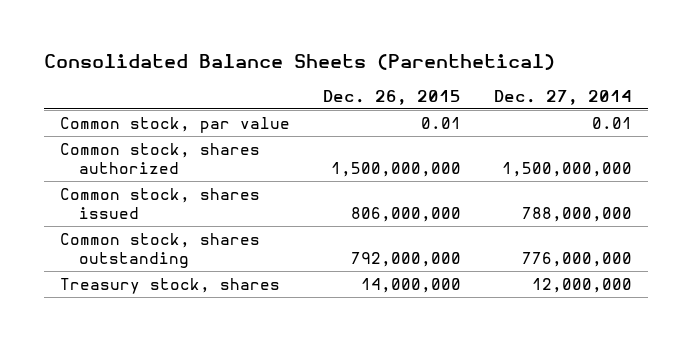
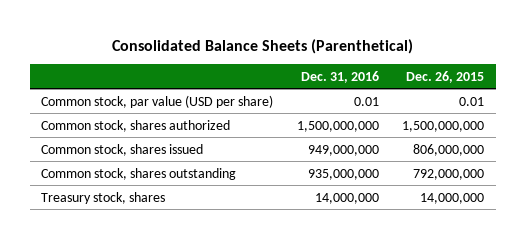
[493,89,632,105] Dec. 27, 2014 -> none
none -> [300,70,379,83] Dec. 31, 2016
[60,116,291,133] Common stock, par value -> [41,94,274,108] Common stock, par value (USD per share)

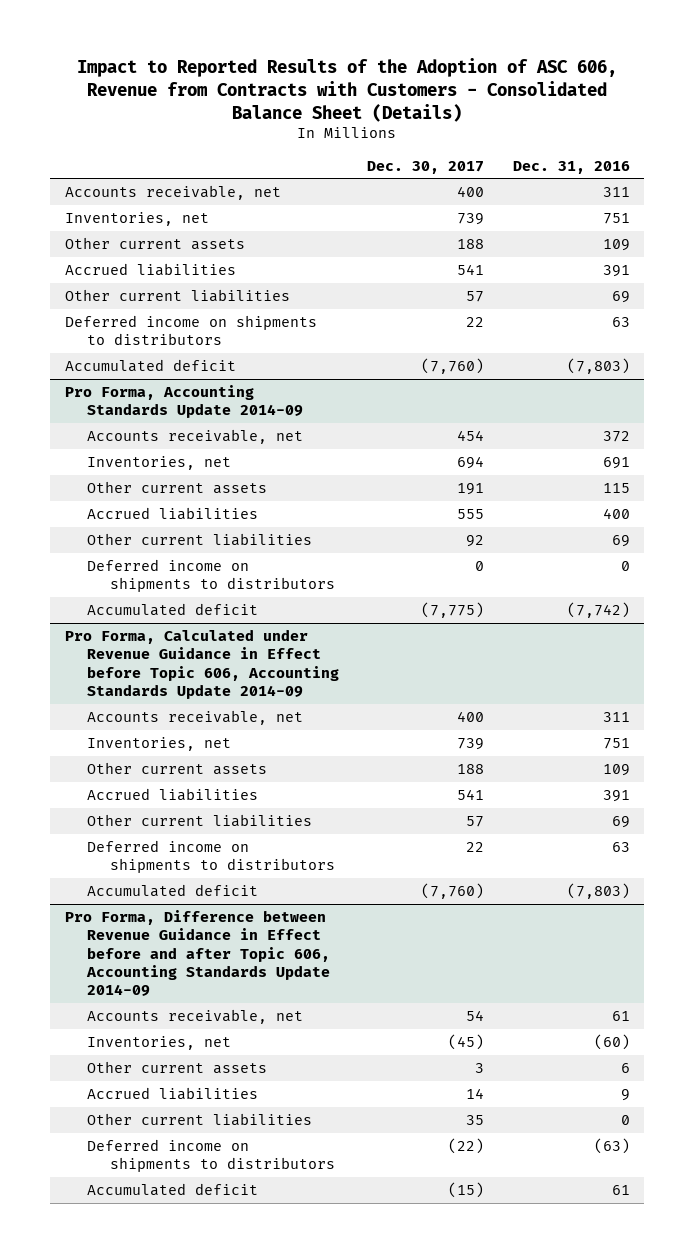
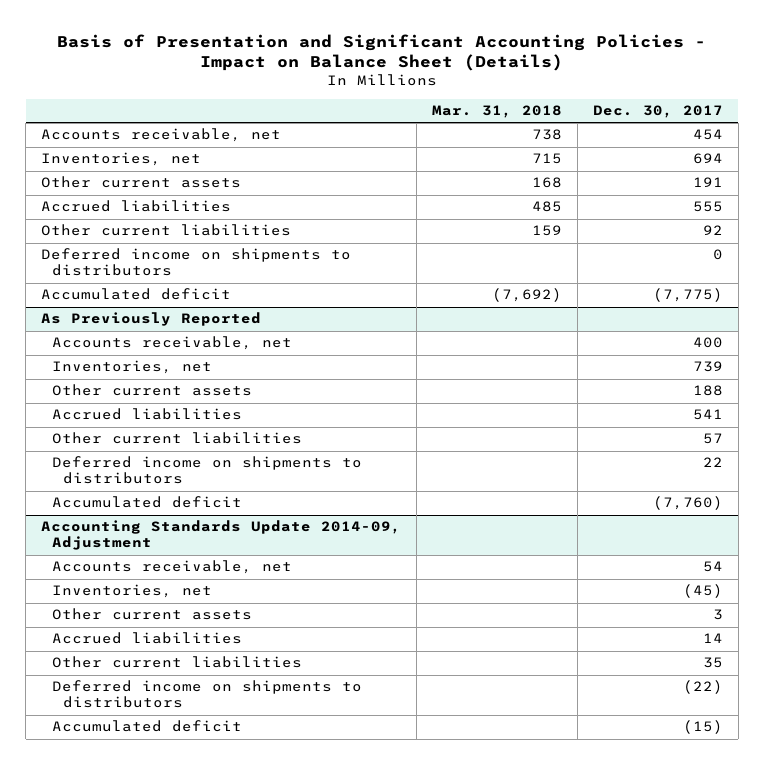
[77,58,618,122] Impact to Reported Results of the Adoption of ASC 606, Revenue from Contracts with Customers - Consolidated Balance Sheet (Details) -> [57,33,707,72] Basis of Presentation and Significant Accounting Policies - Impact on Balance Sheet (Details)
[512,160,630,174] Dec. 31, 2016 -> none
none -> [432,104,563,118] Mar. 31, 2018
[64,184,281,200] Accounts receivable, net -> none
[64,211,209,226] Inventories, net -> none
[64,236,245,250] Other current assets -> none
[64,262,236,276] Accrued liabilities -> none
[64,288,290,302] Other current liabilities -> none
[64,314,317,346] Deferred income on shipments to distributors -> none
[64,358,236,372] Accumulated deficit -> none
[64,384,304,419] Pro Forma, Accounting Standards Update 2014-09 -> none
[64,628,340,700] Pro Forma, Calculated under Revenue Guidance in Effect before Topic 606, Accounting Standards Update 2014-09 -> none
none -> [41,312,262,327] As Previously Reported
[64,909,331,997] Pro Forma, Difference between Revenue Guidance in Effect before and after Topic 606, Accounting Standards Update 2014-09 -> none
none -> [41,520,402,551] Accounting Standards Update 2014-09, Adjustment

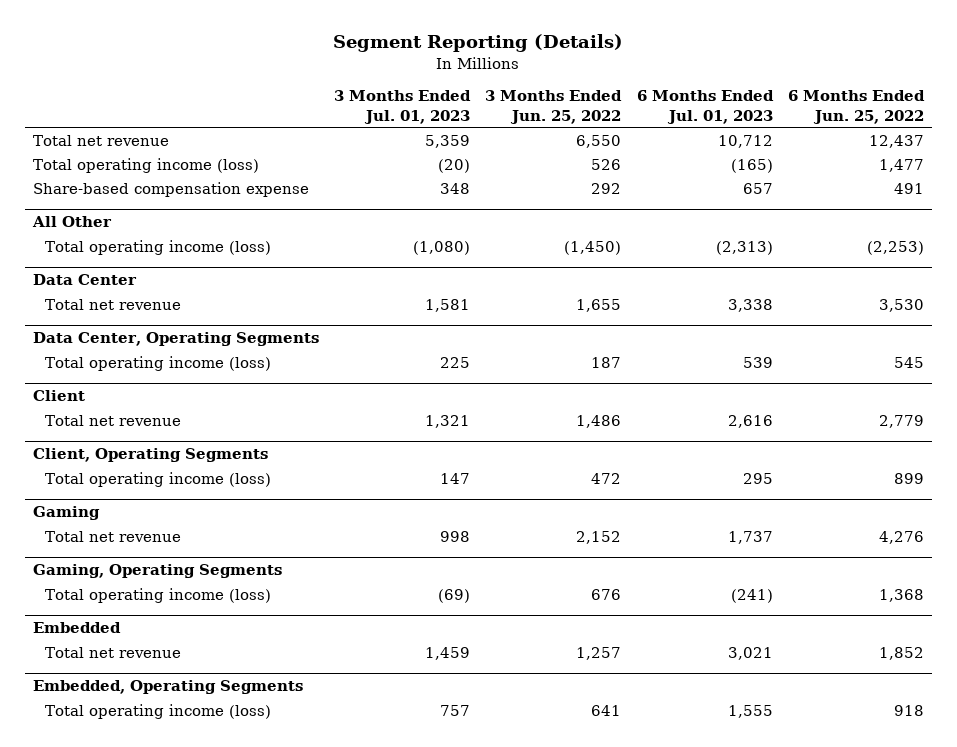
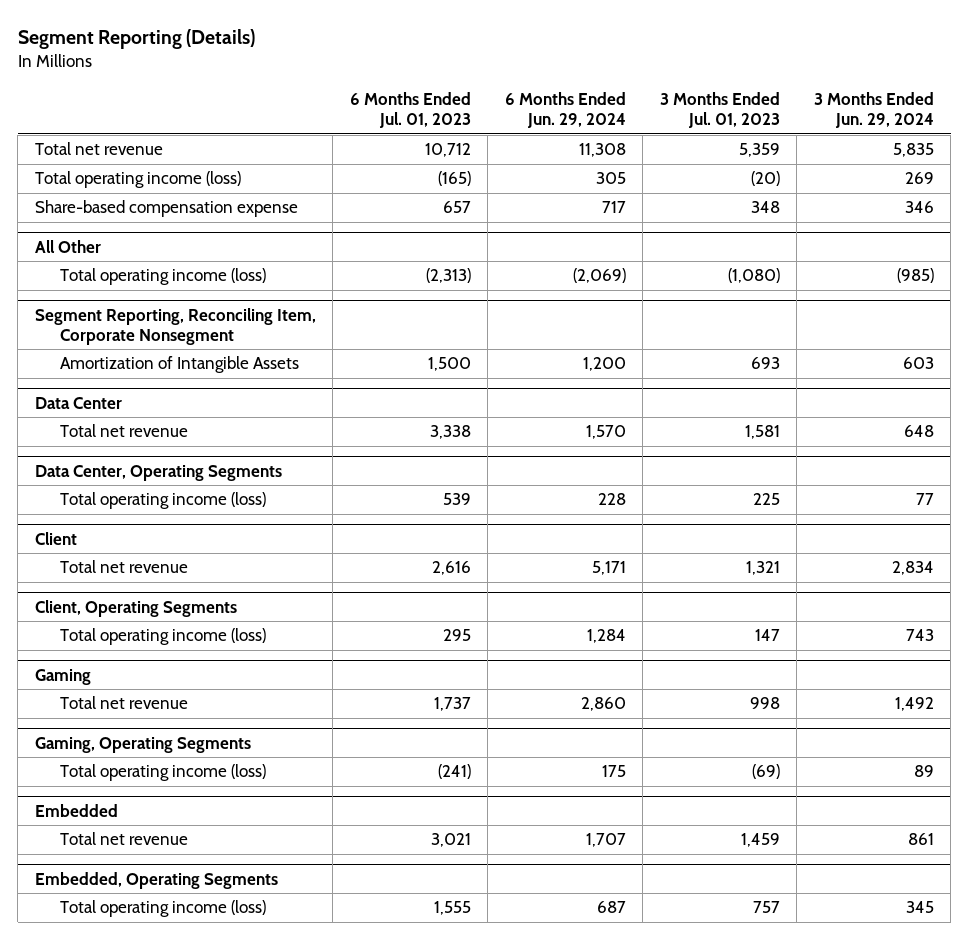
[485,90,623,124] 3 Months Ended Jun. 25, 2022 -> none
[788,90,926,124] 6 Months Ended Jun. 25, 2022 -> none
none -> [504,91,626,128] 6 Months Ended Jun. 29, 2024
none -> [813,91,934,128] 3 Months Ended Jun. 29, 2024
none -> [34,307,316,345] Segment Reporting, Reconciling Item, Corporate Nonsegment
none -> [59,356,299,374] Amortization of Intangible Assets

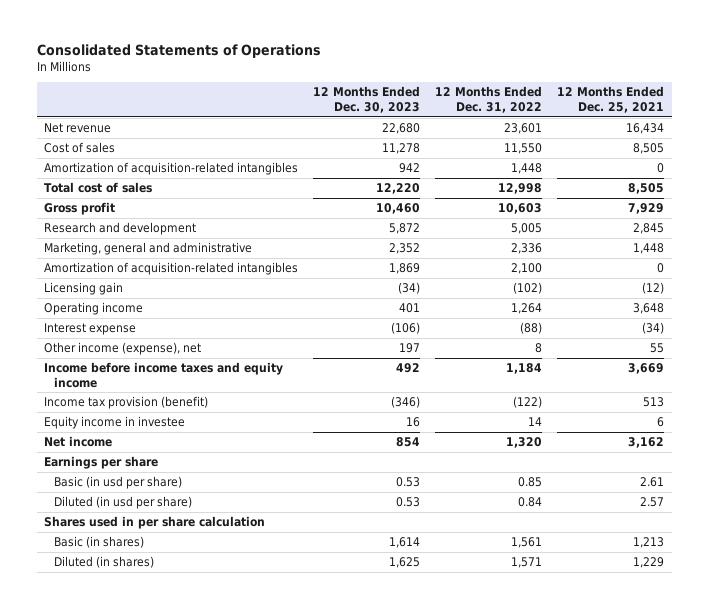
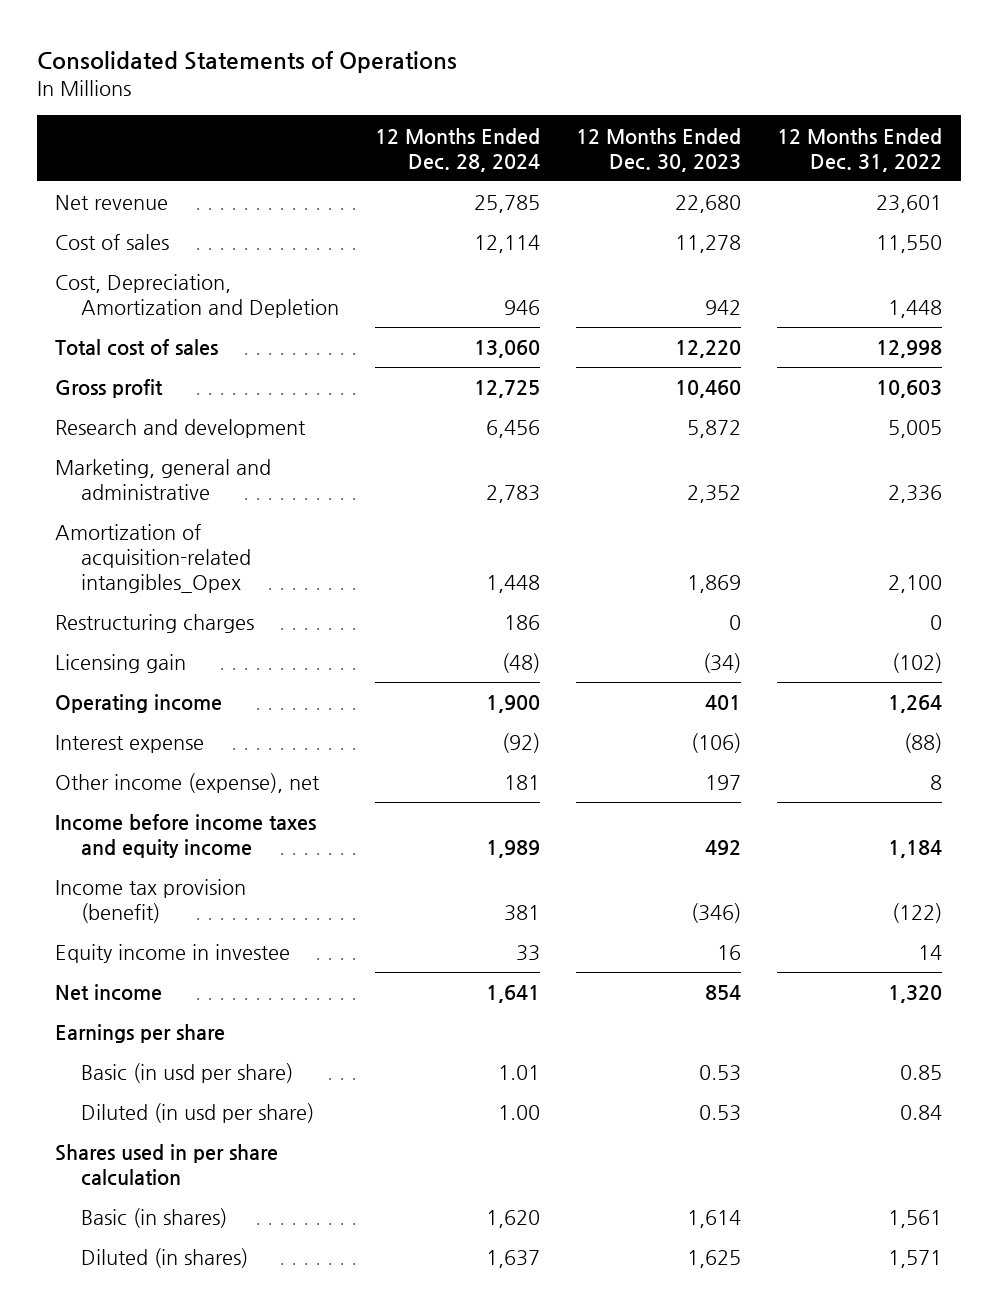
[557,86,665,114] 12 Months Ended Dec. 25, 2021 -> none
none -> [374,127,540,172] 12 Months Ended Dec. 28, 2024
[44,162,299,176] Amortization of acquisition-related intangibles -> [55,274,339,319] Cost, Depreciation, Amortization and Depletion
[44,262,299,276] Amortization of acquisition-related intangibles -> [55,524,251,594] Amortization of acquisition-related intangibles_Opex
none -> [55,614,255,634] Restructuring charges

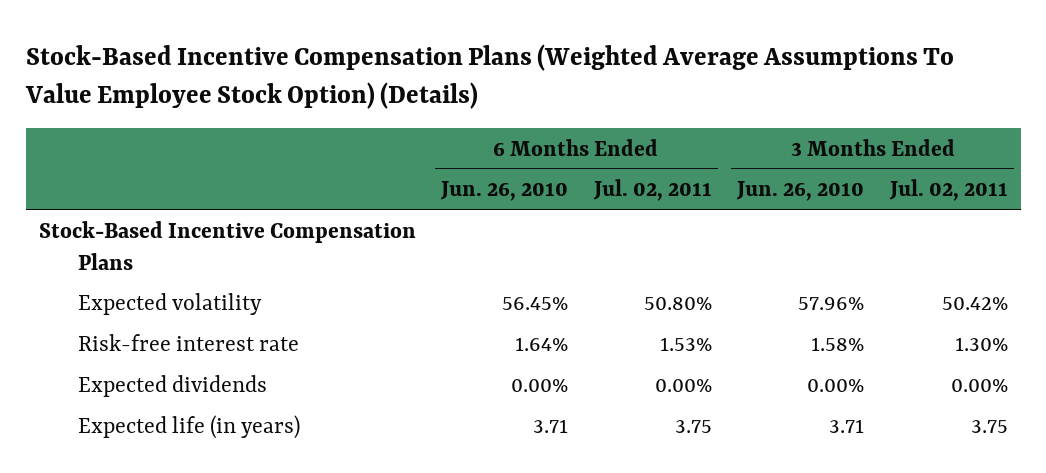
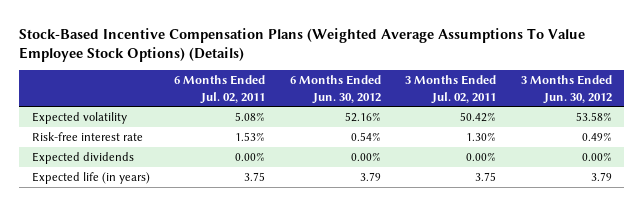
[24,43,954,110] Stock-Based Incentive Compensation Plans (Weighted Average Assumptions To Value Employee Stock Option) (Details) -> [19,27,586,62] Stock-Based Incentive Compensation Plans (Weighted Average Assumptions To Value Employee Stock Options) (Details)
[440,181,569,202] Jun. 26, 2010 -> none
[736,181,865,202] Jun. 26, 2010 -> none
none -> [289,75,381,104] 6 Months Ended Jun. 30, 2012
none -> [520,75,612,104] 3 Months Ended Jun. 30, 2012
[38,221,416,270] Stock-Based Incentive Compensation Plans -> none
[643,297,712,311] 50.80% -> [235,112,266,122] 5.08%

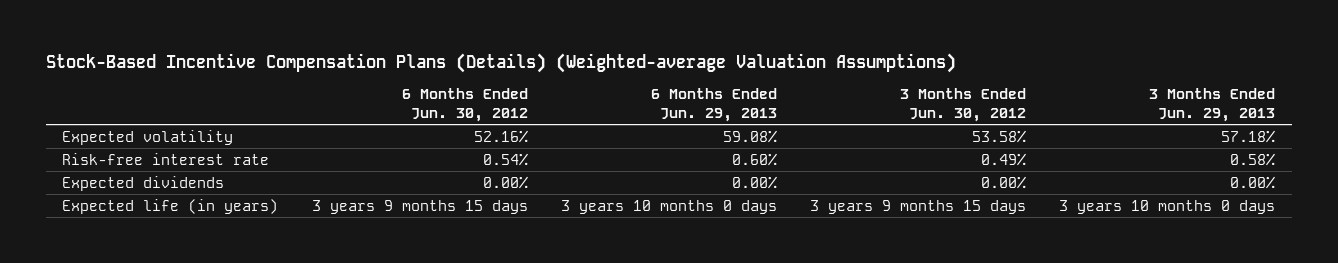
[19,27,586,62] Stock-Based Incentive Compensation Plans (Weighted Average Assumptions To Value Employee Stock Options) (Details) -> [45,53,956,74] Stock-Based Incentive Compensation Plans (Details) (Weighted-average Valuation Assumptions)
[174,75,266,104] 6 Months Ended Jul. 02, 2011 -> none
[405,75,497,104] 3 Months Ended Jul. 02, 2011 -> none
none -> [650,88,777,122] 6 Months Ended Jun. 29, 2013
none -> [1149,88,1276,122] 3 Months Ended Jun. 29, 2013
[359,172,381,182] 3.79 -> [311,199,528,214] 3 years 9 months 15 days
[590,172,612,182] 3.79 -> [810,199,1027,214] 3 years 9 months 15 days

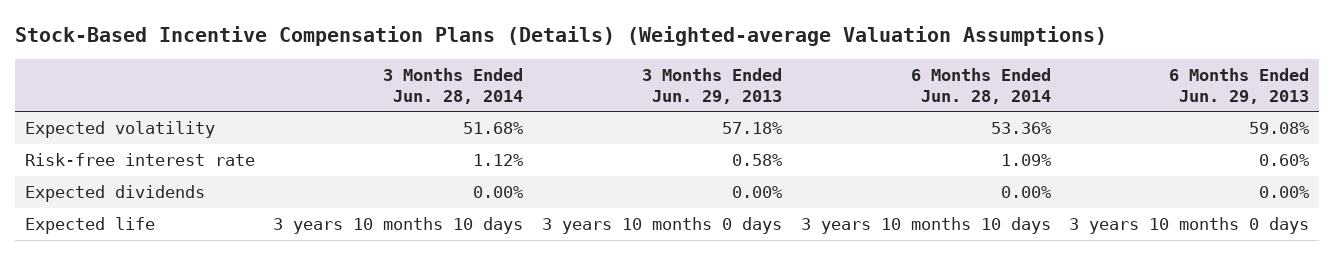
[401,88,528,122] 6 Months Ended Jun. 30, 2012 -> none
[900,88,1027,122] 3 Months Ended Jun. 30, 2012 -> none
none -> [383,68,524,104] 3 Months Ended Jun. 28, 2014
none -> [910,68,1051,104] 6 Months Ended Jun. 28, 2014
[62,198,279,214] Expected life (in years) -> [24,217,155,235] Expected life

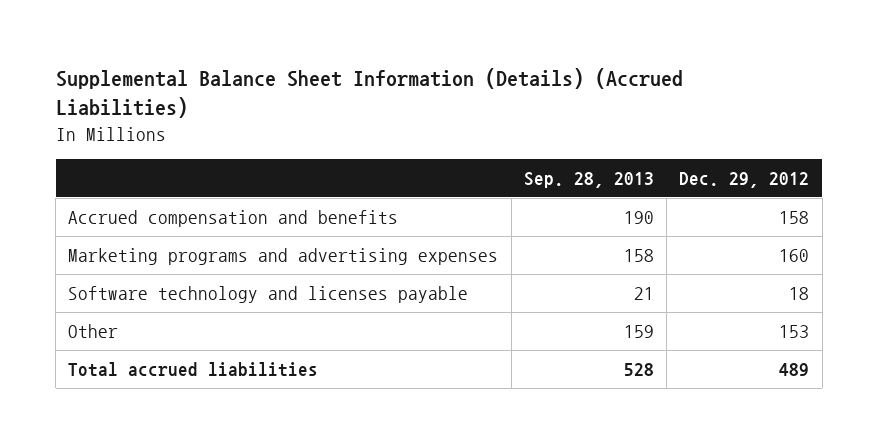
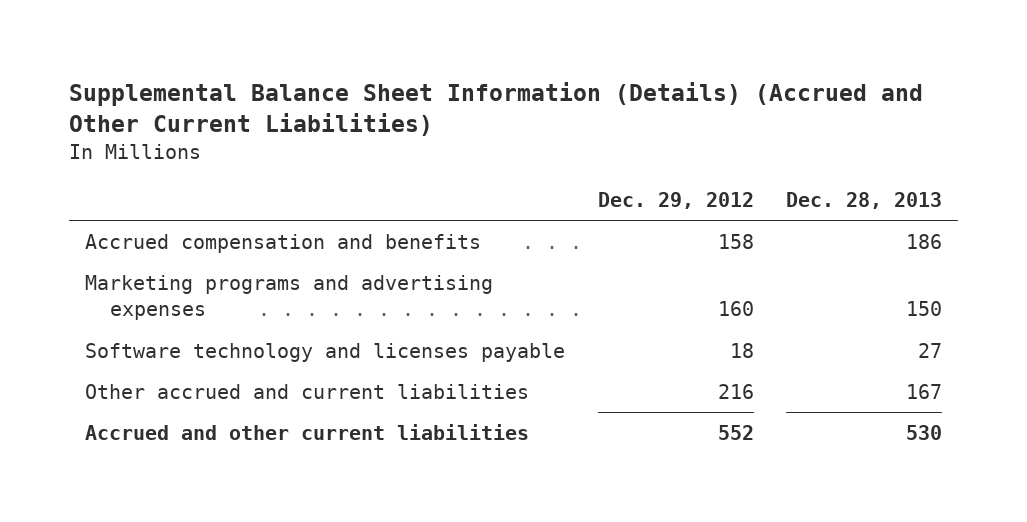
[55,68,683,119] Supplemental Balance Sheet Information (Details) (Accrued Liabilities) -> [69,81,924,136] Supplemental Balance Sheet Information (Details) (Accrued and Other Current Liabilities)
[523,171,654,188] Sep. 28, 2013 -> none
none -> [785,191,942,209] Dec. 28, 2013
[68,324,119,339] Other -> [85,384,530,400] Other accrued and current liabilities
[779,325,810,339] 153 -> [717,384,754,400] 216
[68,362,319,378] Total accrued liabilities -> [85,424,530,441] Accrued and other current liabilities
[779,363,810,377] 489 -> [717,425,754,441] 552

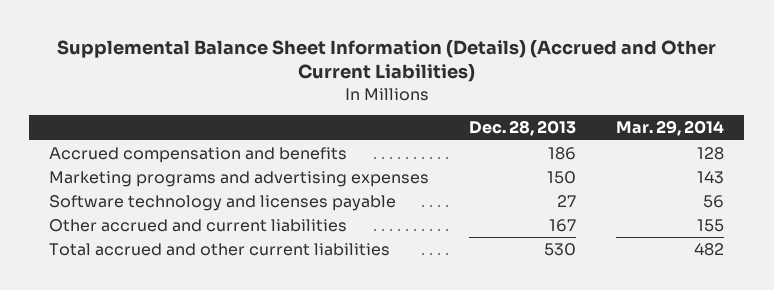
[597,191,754,209] Dec. 29, 2012 -> none
none -> [616,120,725,137] Mar. 29, 2014
[85,424,530,441] Accrued and other current liabilities -> [49,242,391,256] Total accrued and other current liabilities

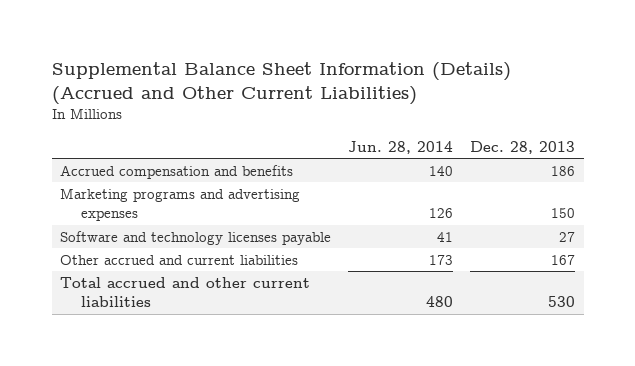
[616,120,725,137] Mar. 29, 2014 -> none
none -> [348,140,454,154] Jun. 28, 2014
[49,194,397,211] Software technology and licenses payable -> [60,230,332,245] Software and technology licenses payable

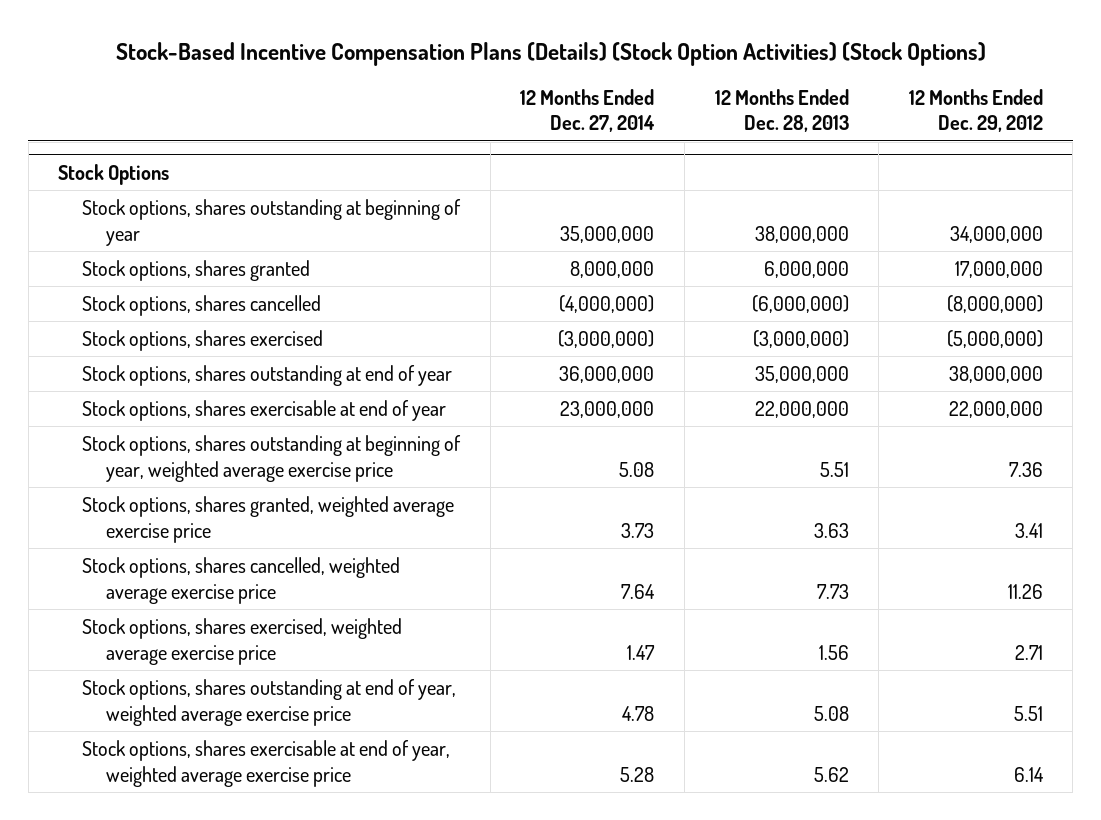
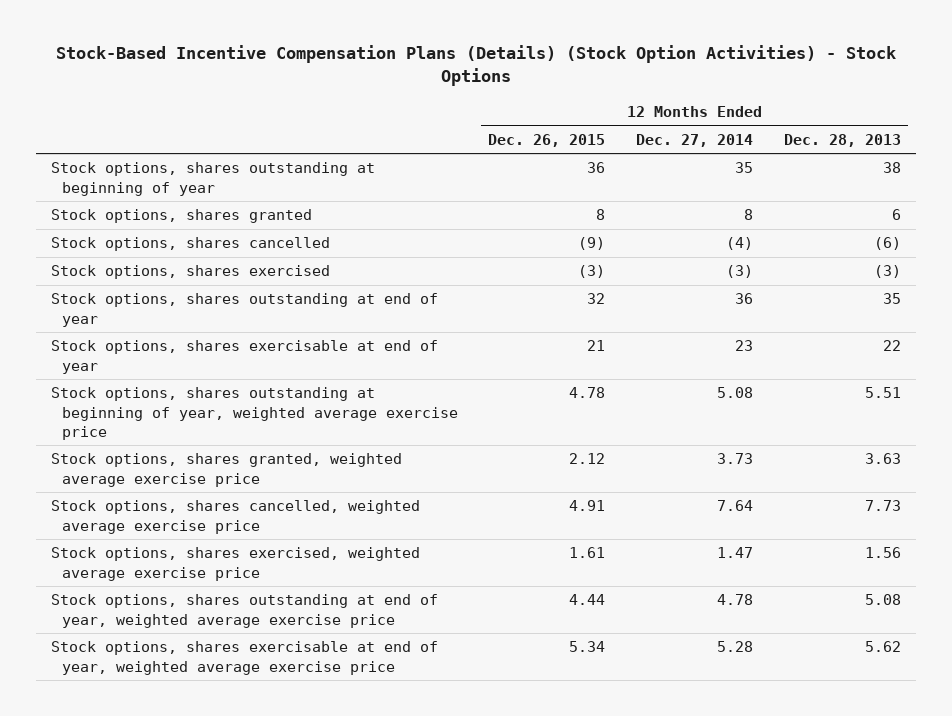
[115,41,986,66] Stock-Based Incentive Compensation Plans (Details) (Stock Option Activities) (Stock Options) -> [55,44,896,87] Stock-Based Incentive Compensation Plans (Details) (Stock Option Activities) - Stock Options
[908,88,1043,133] 12 Months Ended Dec. 29, 2012 -> none
none -> [488,133,606,147] Dec. 26, 2015
[58,163,170,185] Stock Options -> none
[560,225,655,243] 35,000,000 -> [735,162,754,174] 35
[754,225,849,243] 38,000,000 -> [882,162,901,174] 38
[570,261,655,279] 8,000,000 -> [744,209,754,221] 8
[763,261,849,279] 6,000,000 -> [891,209,901,221] 6
[559,295,655,314] (4,000,000) -> [726,237,754,251] (4)
[751,295,849,314] (6,000,000) -> [873,237,901,251] (6)
[558,330,655,349] (3,000,000) -> [726,265,754,279] (3)
[752,330,849,349] (3,000,000) -> [873,265,901,279] (3)
[559,366,655,384] 36,000,000 -> [735,293,754,305] 36
[754,366,849,384] 35,000,000 -> [882,293,901,305] 35
[560,401,655,419] 23,000,000 -> [735,340,754,352] 23
[754,401,849,419] 22,000,000 -> [882,340,901,352] 22

